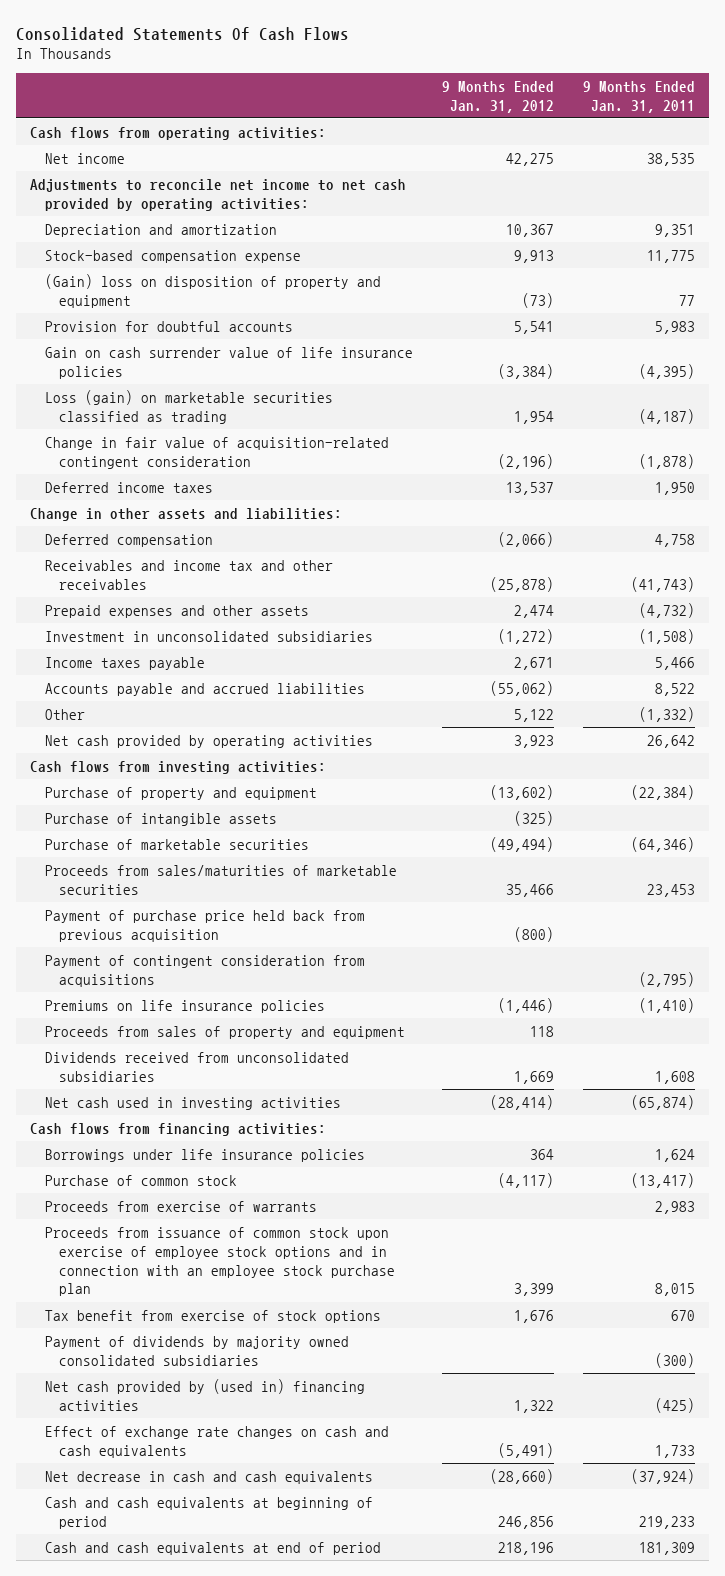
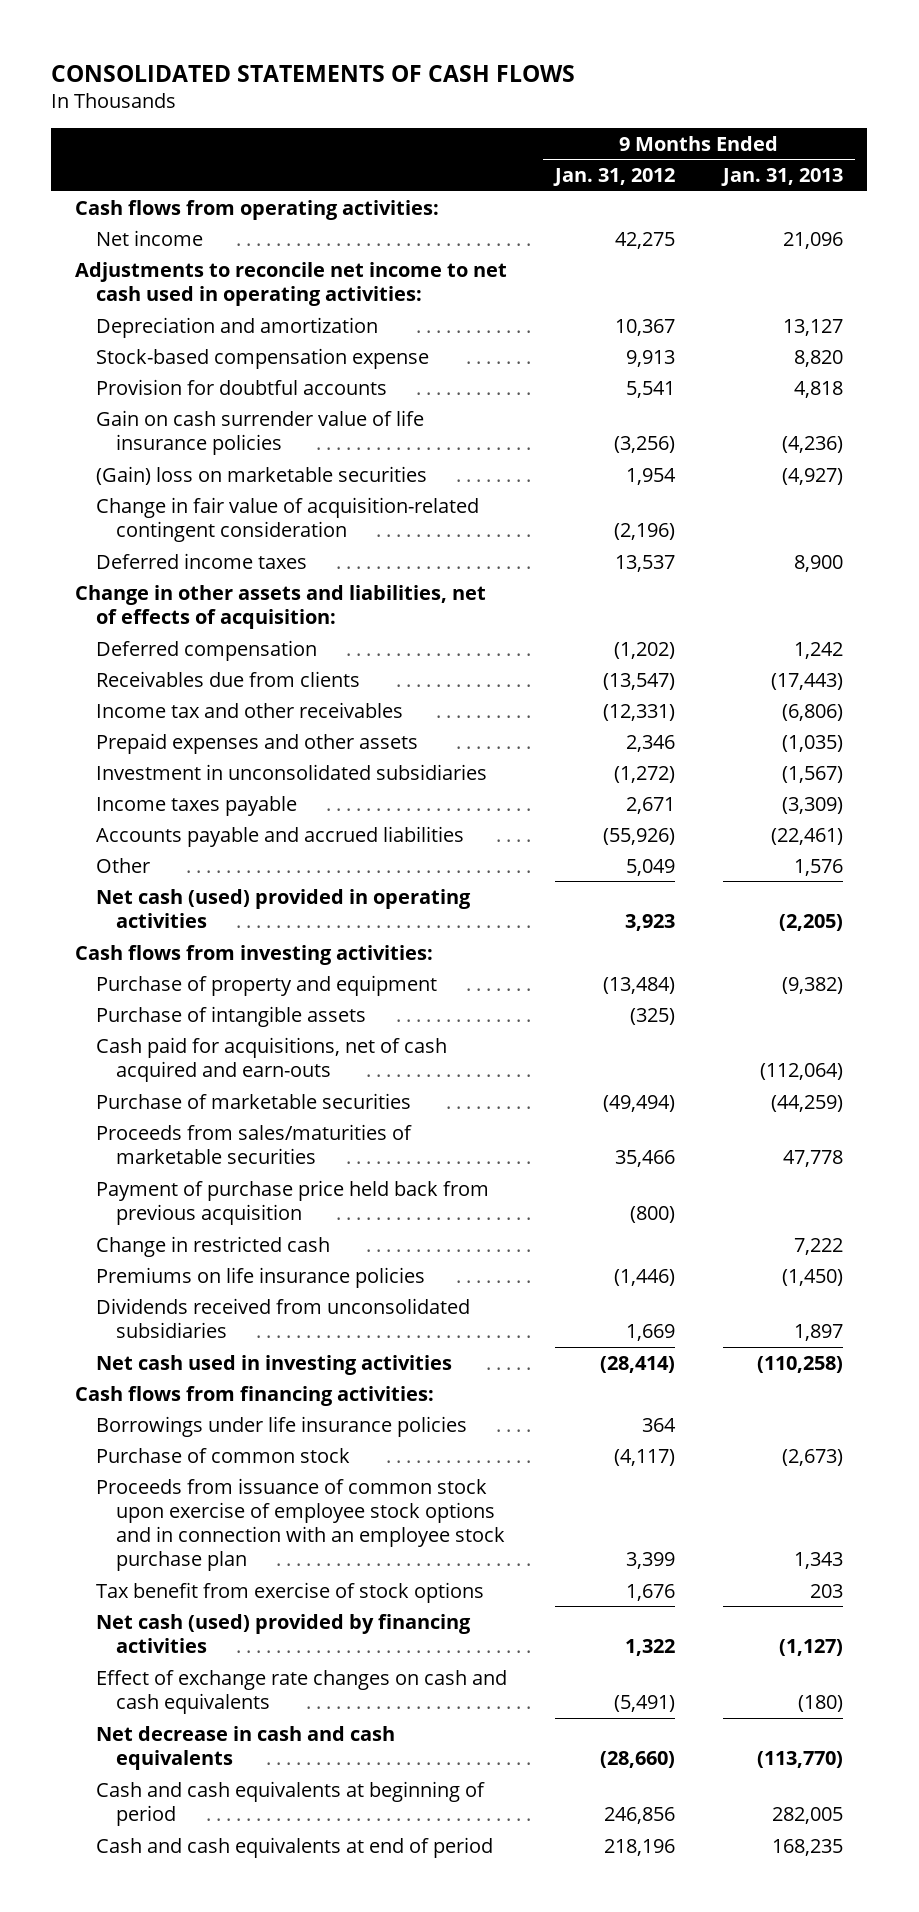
[15,26,349,41] Consolidated Statements Of Cash Flows -> [51,64,576,82] CONSOLIDATED STATEMENTS OF CASH FLOWS
[582,80,695,113] 9 Months Ended Jan. 31, 2011 -> none
none -> [721,167,844,186] Jan. 31, 2013
[30,178,407,211] Adjustments to reconcile net income to net cash provided by operating activities: -> [75,261,508,306] Adjustments to reconcile net income to net cash used in operating activities:
[44,273,381,308] (Gain) loss on disposition of property and equipment -> none
[497,363,554,379] (3,384) -> [614,435,676,453] (3,256)
[44,389,333,424] Loss (gain) on marketable securities classified as trading -> [95,465,427,485] (Gain) loss on marketable securities
[30,507,343,521] Change in other assets and liabilities: -> [75,584,487,629] Change in other assets and liabilities, net of effects of acquisition:
[497,531,554,547] (2,066) -> [614,641,676,659] (1,202)
none -> [95,670,360,687] Receivables due from clients
[44,559,333,590] Receivables and income tax and other receivables -> [95,701,403,718] Income tax and other receivables
[489,576,554,592] (25,878) -> [603,703,676,721] (12,331)
[513,604,554,618] 2,474 -> [626,734,676,752] 2,346
[489,680,554,696] (55,062) -> [603,827,676,845] (55,926)
[513,708,554,722] 5,122 -> [626,858,676,876] 5,049
[44,734,373,748] Net cash provided by operating activities -> [95,888,471,928] Net cash (used) provided in operating activities
[489,784,554,800] (13,602) -> [603,976,676,994] (13,484)
none -> [95,1036,447,1082] Cash paid for acquisitions, net of cash acquired and earn-outs
[44,954,365,987] Payment of contingent consideration from acquisitions -> none
none -> [95,1235,330,1257] Change in restricted cash
[44,1025,405,1039] Proceeds from sales of property and equipment -> none
[44,1200,317,1212] Proceeds from exercise of warrants -> none
[44,1335,349,1366] Payment of dividends by majority owned consolidated subsidiaries -> none
[44,1378,365,1411] Net cash provided by (used in) financing activities -> [95,1613,471,1653] Net cash (used) provided by financing activities

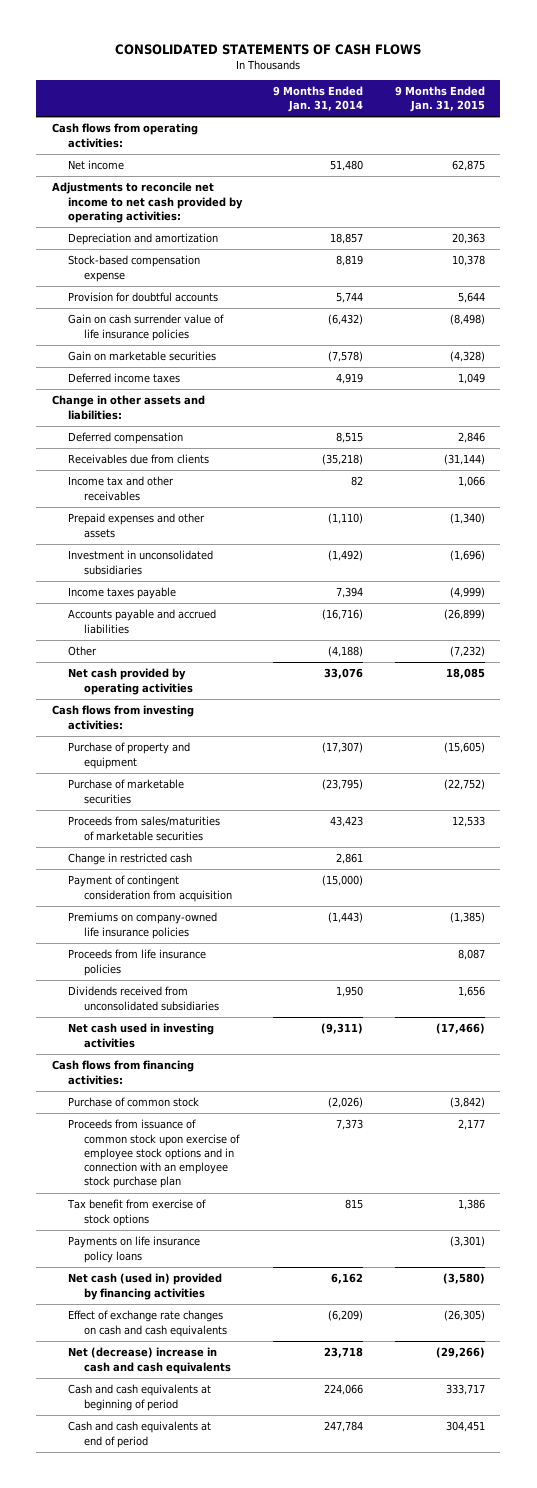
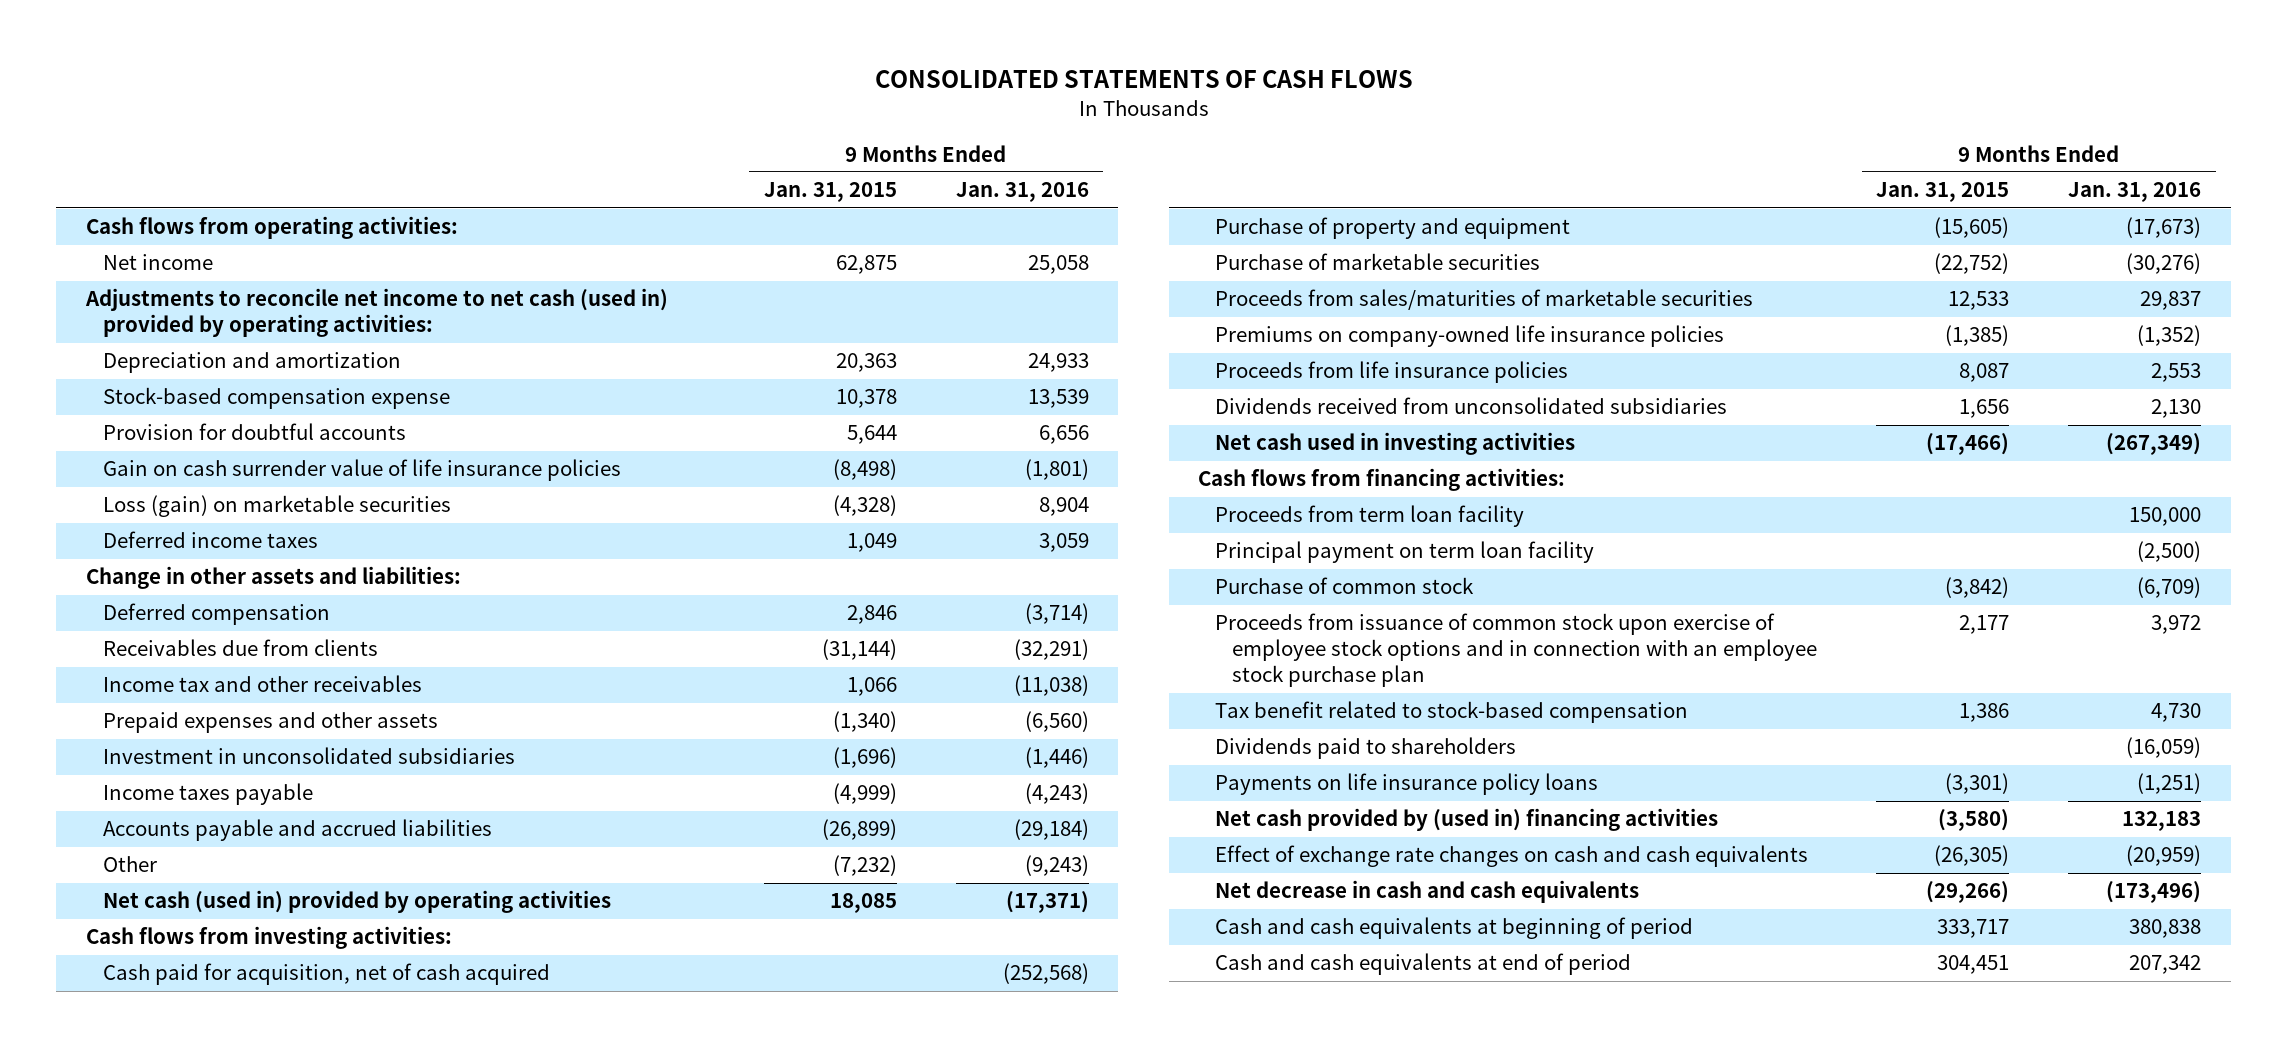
[273,86,364,113] 9 Months Ended Jan. 31, 2014 -> none
none -> [955,182,1089,203] Jan. 31, 2016
[52,182,243,223] Adjustments to reconcile net income to net cash provided by operating activities: -> [84,288,668,338] Adjustments to reconcile net income to net cash (used in) provided by operating activities:
[67,351,216,362] Gain on marketable securities -> [102,495,451,518] Loss (gain) on marketable securities
[67,668,193,695] Net cash provided by operating activities -> [102,890,611,914] Net cash (used in) provided by operating activities
none -> [102,963,550,986] Cash paid for acquisition, net of cash acquired
[67,853,192,866] Change in restricted cash -> none
[67,875,232,902] Payment of contingent consideration from acquisition -> none
none -> [1215,505,1525,528] Proceeds from term loan facility
none -> [1215,541,1595,564] Principal payment on term loan facility
[66,1199,206,1226] Tax benefit from exercise of stock options -> [1215,701,1689,724] Tax benefit related to stock-based compensation
none -> [1215,737,1517,760] Dividends paid to shareholders
[67,1273,222,1300] Net cash (used in) provided by financing activities -> [1215,808,1719,832] Net cash provided by (used in) financing activities
[67,1347,231,1374] Net (decrease) increase in cash and cash equivalents -> [1215,880,1640,904] Net decrease in cash and cash equivalents

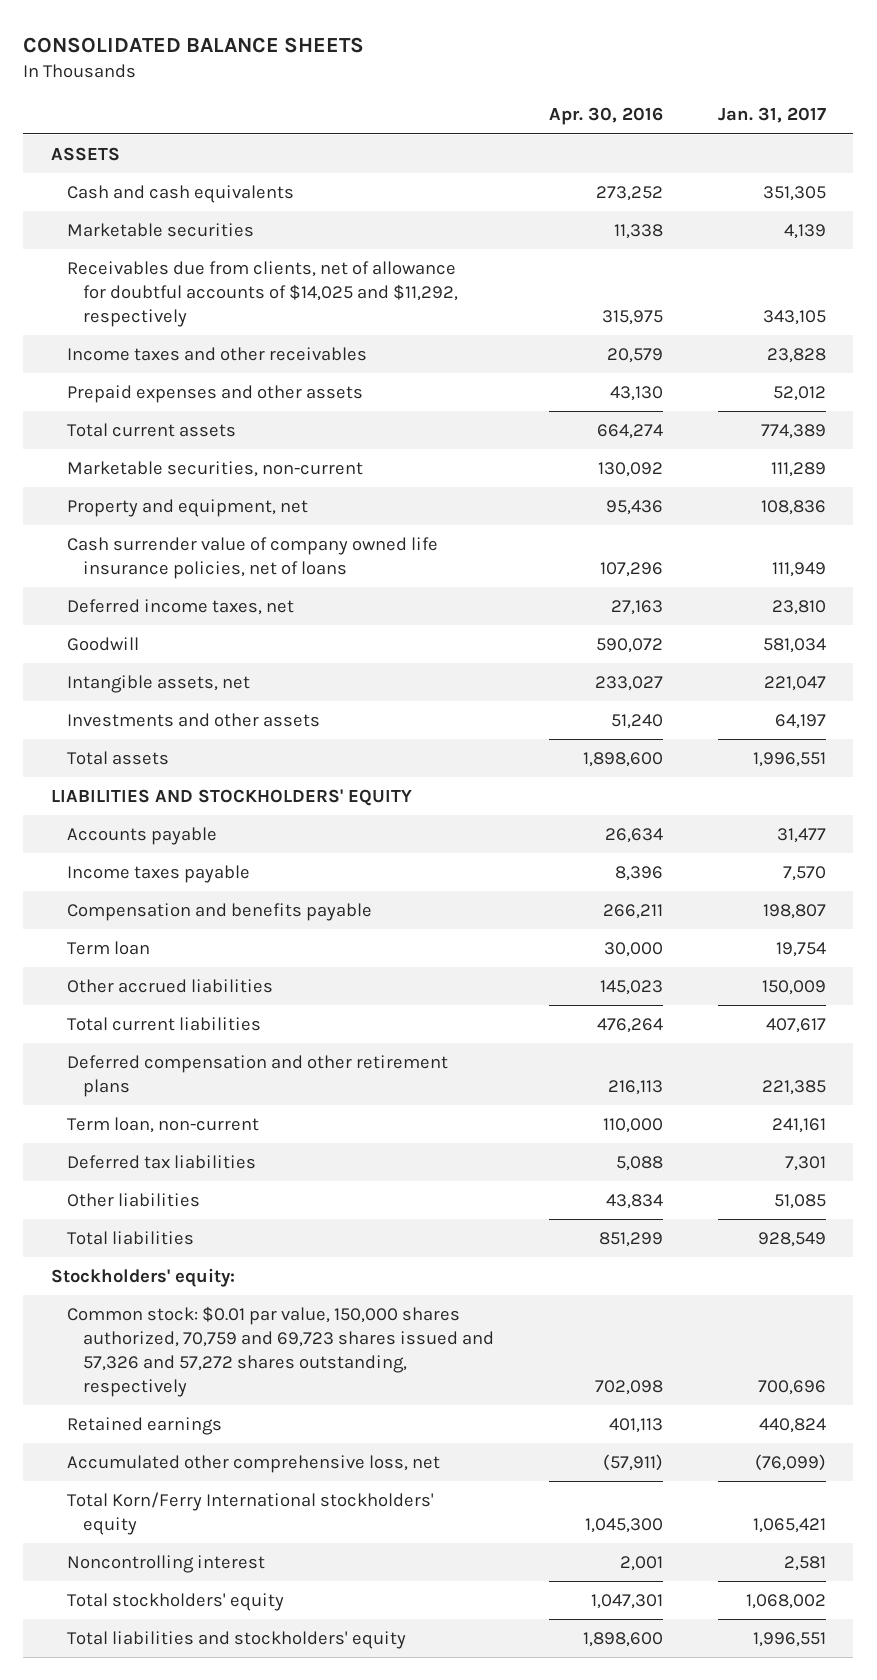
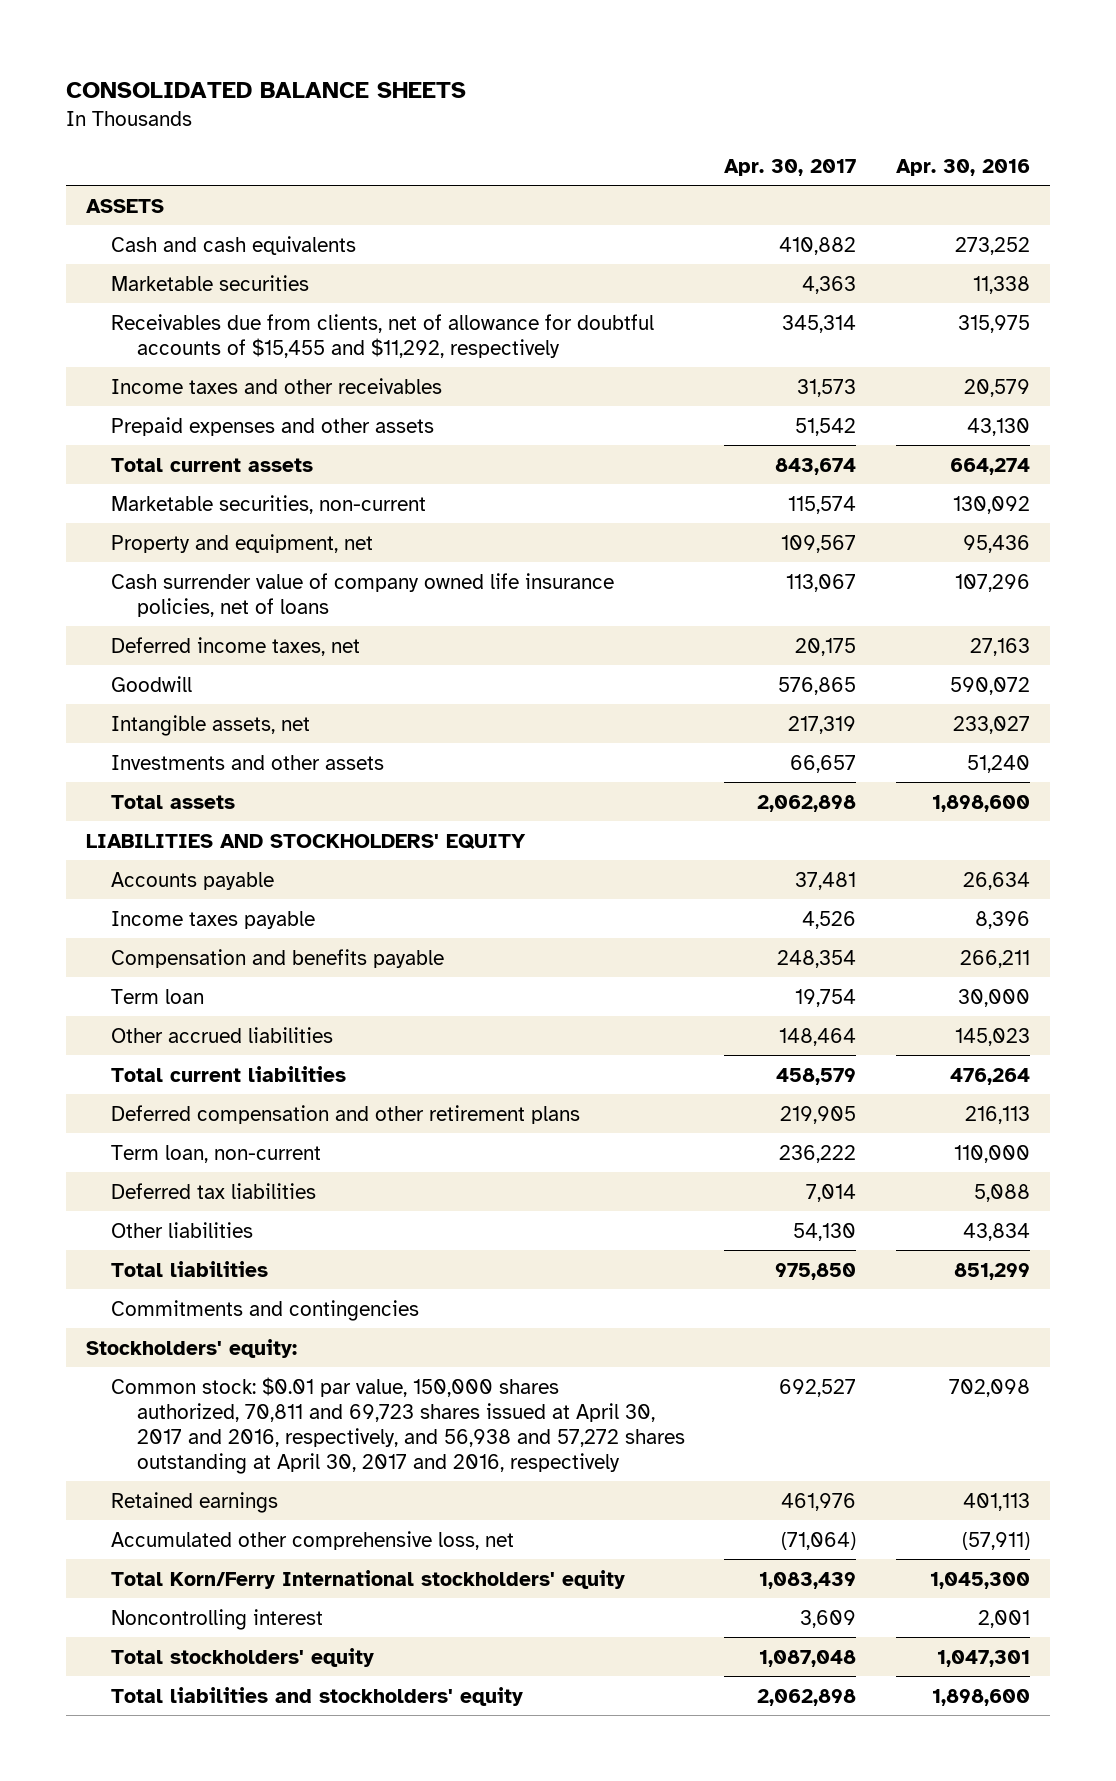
[717,107,826,124] Jan. 31, 2017 -> none
none -> [724,158,857,176] Apr. 30, 2017
[66,261,459,327] Receivables due from clients, net of allowance for doubtful accounts of $14,025 and $11,292, respectively -> [111,313,655,358] Receivables due from clients, net of allowance for doubtful accounts of $15,455 and $11,292, respectively
none -> [111,1299,420,1321] Commitments and contingencies
[66,1306,495,1397] Common stock: $0.01 par value, 150,000 shares authorized, 70,759 and 69,723 shares issued and 57,326 and 57,272 shares outstanding, respectively -> [111,1376,685,1474] Common stock: $0.01 par value, 150,000 shares authorized, 70,811 and 69,723 shares issued at April 30, 2017 and 2016, respectively, and 56,938 and 57,272 shares outstanding at April 30, 2017 and 2016, respectively

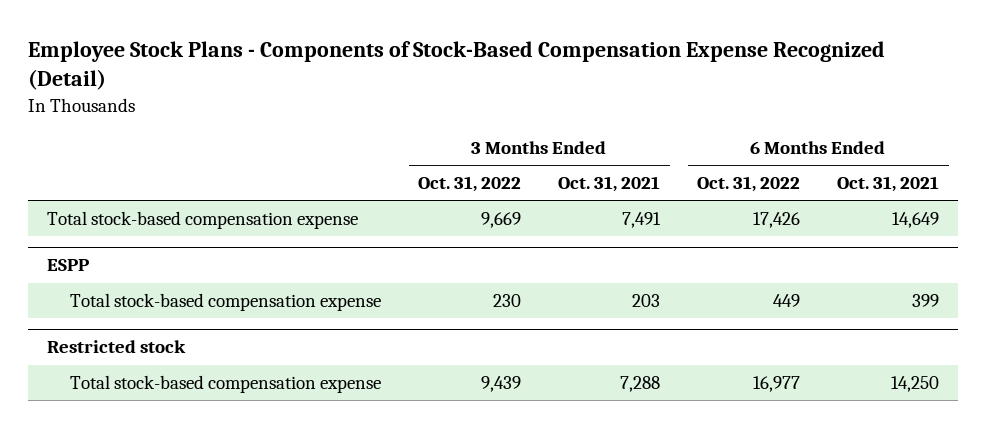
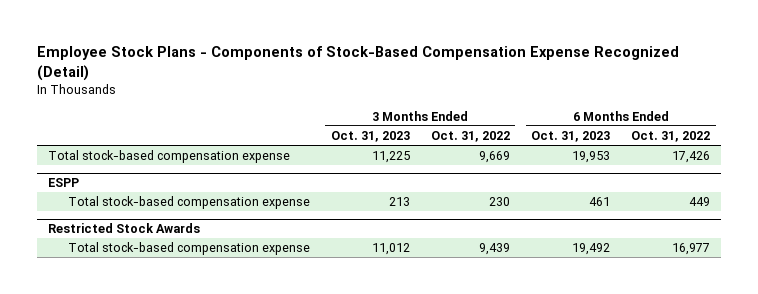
[558,176,661,193] Oct. 31, 2021 -> none
[837,176,940,193] Oct. 31, 2021 -> none
none -> [330,130,410,142] Oct. 31, 2023
none -> [531,130,611,142] Oct. 31, 2023
[46,340,186,354] Restricted stock -> [47,223,200,234] Restricted Stock Awards

